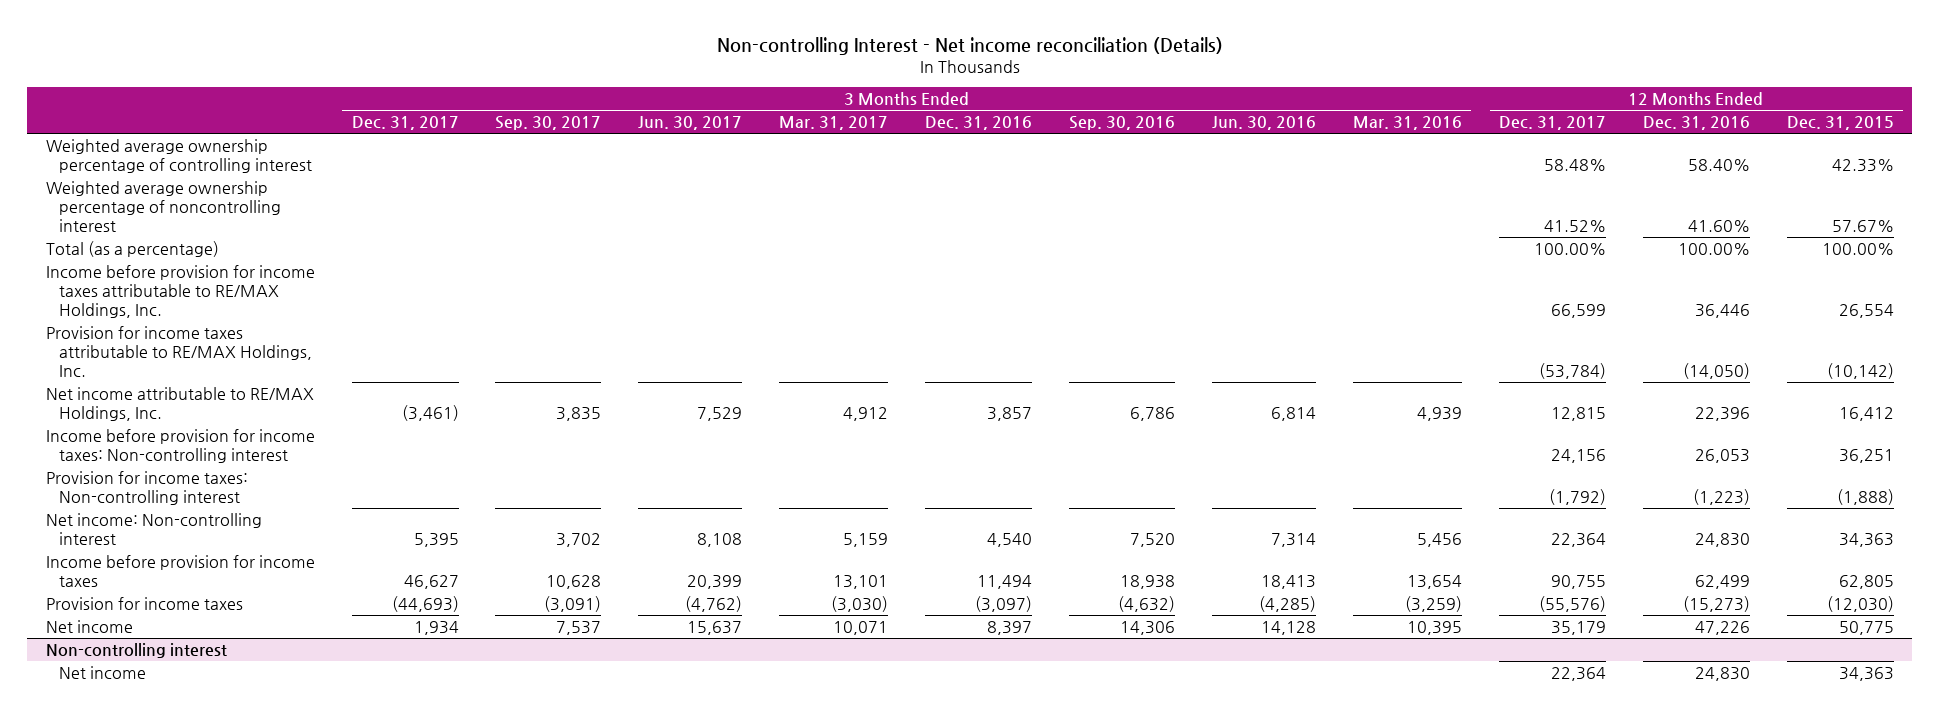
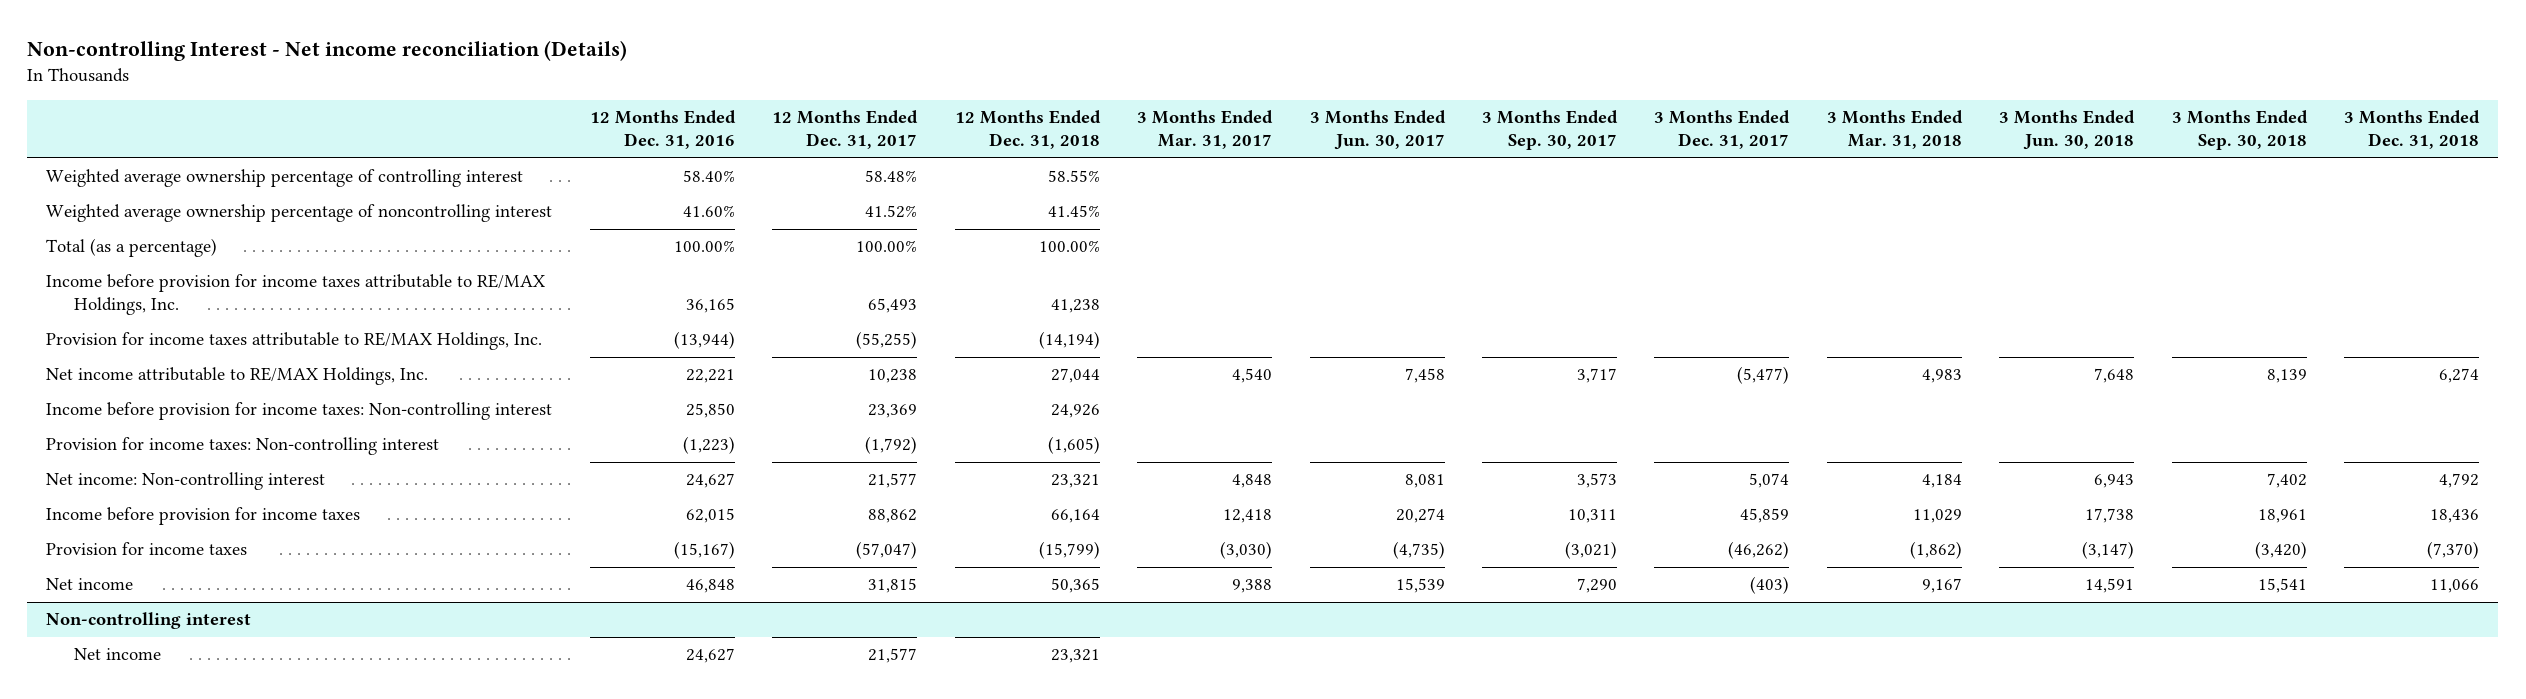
[925,116,1033,131] Dec. 31, 2016 -> none
[1069,116,1176,131] Sep. 30, 2016 -> none
[1212,116,1317,131] Jun. 30, 2016 -> none
[1352,116,1462,131] Mar. 31, 2016 -> none
[1786,116,1894,131] Dec. 31, 2015 -> none
none -> [954,110,1101,150] 12 Months Ended Dec. 31, 2018
none -> [1826,110,1963,150] 3 Months Ended Mar. 31, 2018
none -> [1999,110,2136,151] 3 Months Ended Jun. 30, 2018
none -> [2171,110,2308,151] 3 Months Ended Sep. 30, 2018
none -> [2344,110,2481,150] 3 Months Ended Dec. 31, 2018
[1550,303,1606,318] 66,599 -> [868,298,918,314] 65,493
[1694,303,1750,318] 36,446 -> [685,298,735,314] 36,165
[1538,362,1606,379] (53,784) -> [856,331,918,350] (55,255)
[1682,362,1750,379] (14,050) -> [673,331,735,350] (13,944)
[401,404,459,421] (3,461) -> [1737,366,1790,385] (5,477)
[556,406,602,421] 3,835 -> [1576,368,1617,384] 3,717
[697,406,743,421] 7,529 -> [1404,368,1445,384] 7,458
[843,406,889,421] 4,912 -> [1232,368,1273,384] 4,540
[1550,406,1606,421] 12,815 -> [868,369,918,384] 10,238
[1694,406,1750,421] 22,396 -> [685,369,735,384] 22,221
[1550,448,1606,463] 24,156 -> [868,404,918,419] 23,369
[1694,448,1750,463] 26,053 -> [685,403,735,419] 25,850
[413,532,459,547] 5,395 -> [1749,473,1790,489] 5,074
[556,532,602,547] 3,702 -> [1576,473,1617,489] 3,573
[697,532,743,547] 8,108 -> [1404,474,1445,489] 8,081
[843,532,889,547] 5,159 -> [1232,474,1273,489] 4,848
[1550,532,1606,547] 22,364 -> [868,473,918,489] 21,577
[1694,532,1750,547] 24,830 -> [685,473,735,489] 24,627
[403,574,459,589] 46,627 -> [1740,508,1790,524] 45,859
[546,574,602,589] 10,628 -> [1567,509,1617,524] 10,311
[687,574,743,589] 20,399 -> [1395,508,1445,524] 20,274
[833,574,889,589] 13,101 -> [1223,509,1273,524] 12,418
[1550,574,1606,589] 90,755 -> [868,509,918,524] 88,862
[1694,574,1750,589] 62,499 -> [685,508,735,524] 62,015
[391,595,459,612] (44,693) -> [1728,541,1790,560] (46,262)
[544,595,602,612] (3,091) -> [1564,541,1617,560] (3,021)
[685,595,743,612] (4,762) -> [1392,541,1445,560] (4,735)
[1538,595,1606,612] (55,576) -> [856,541,918,560] (57,047)
[1682,595,1750,612] (15,273) -> [673,541,735,560] (15,167)
[413,620,459,635] 1,934 -> [1750,576,1790,595] (403)
[556,620,602,635] 7,537 -> [1576,578,1617,594] 7,290
[687,620,743,635] 15,637 -> [1395,578,1445,594] 15,539
[833,620,889,635] 10,071 -> [1232,579,1273,594] 9,388
[1550,620,1606,635] 35,179 -> [868,578,918,594] 31,815
[1694,620,1750,635] 47,226 -> [685,579,735,594] 46,848
[1550,666,1606,681] 22,364 -> [868,648,918,664] 21,577
[1694,666,1750,681] 24,830 -> [685,648,735,664] 24,627

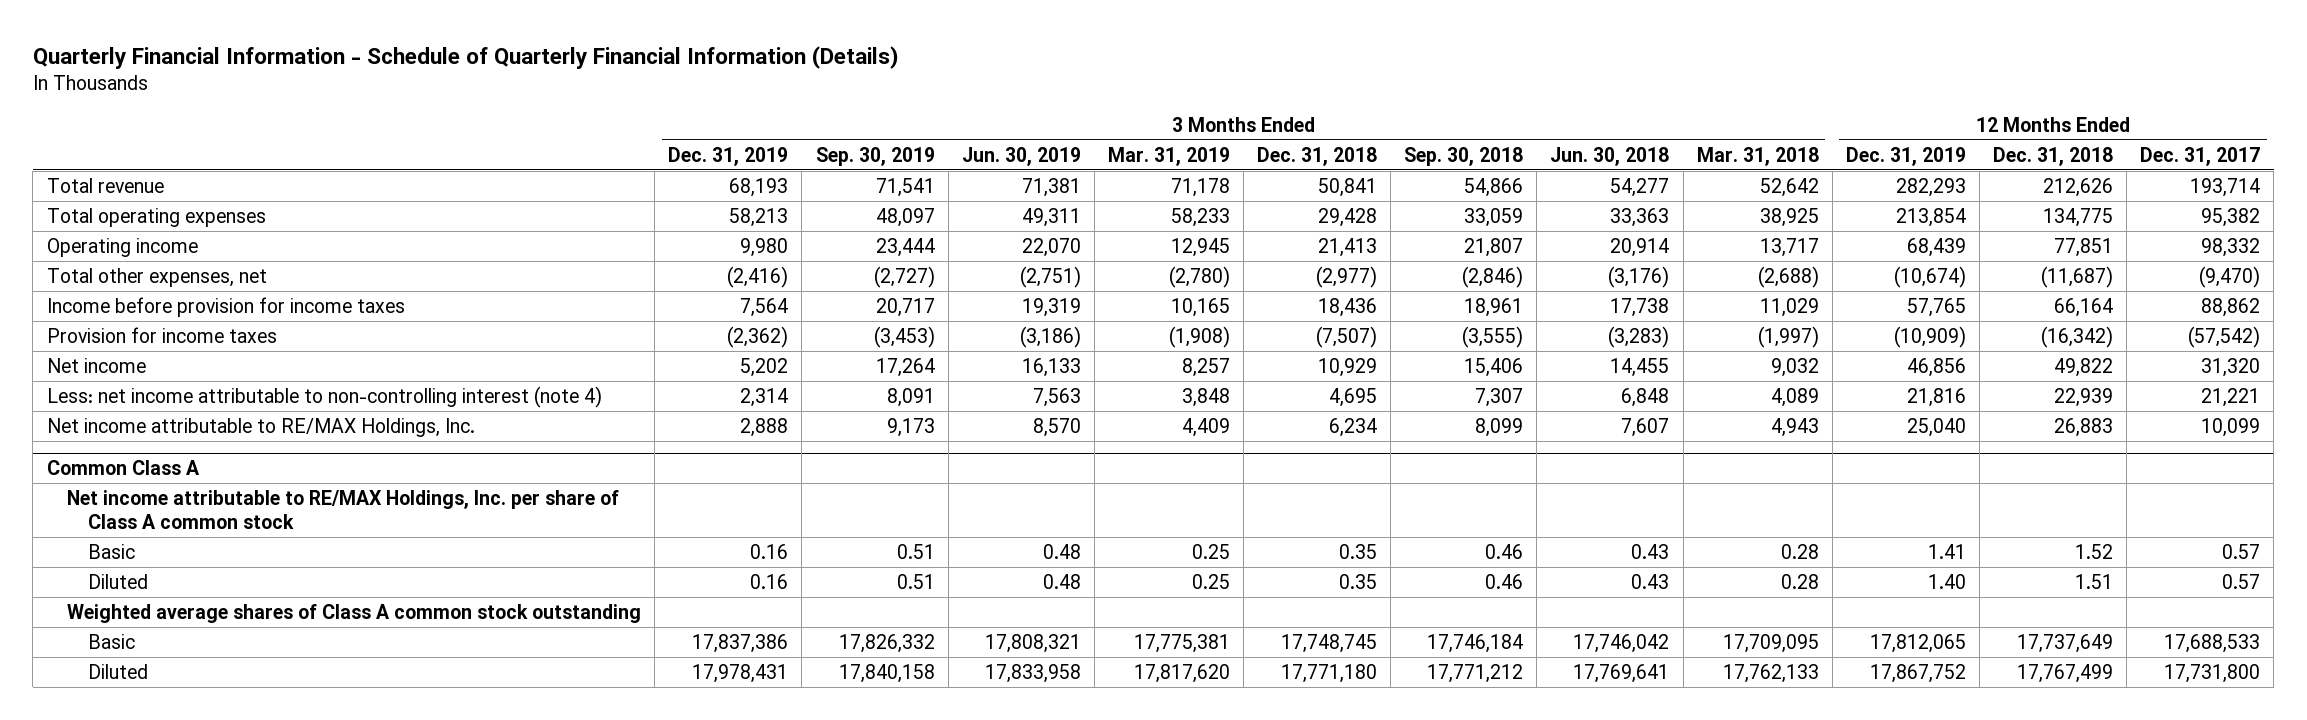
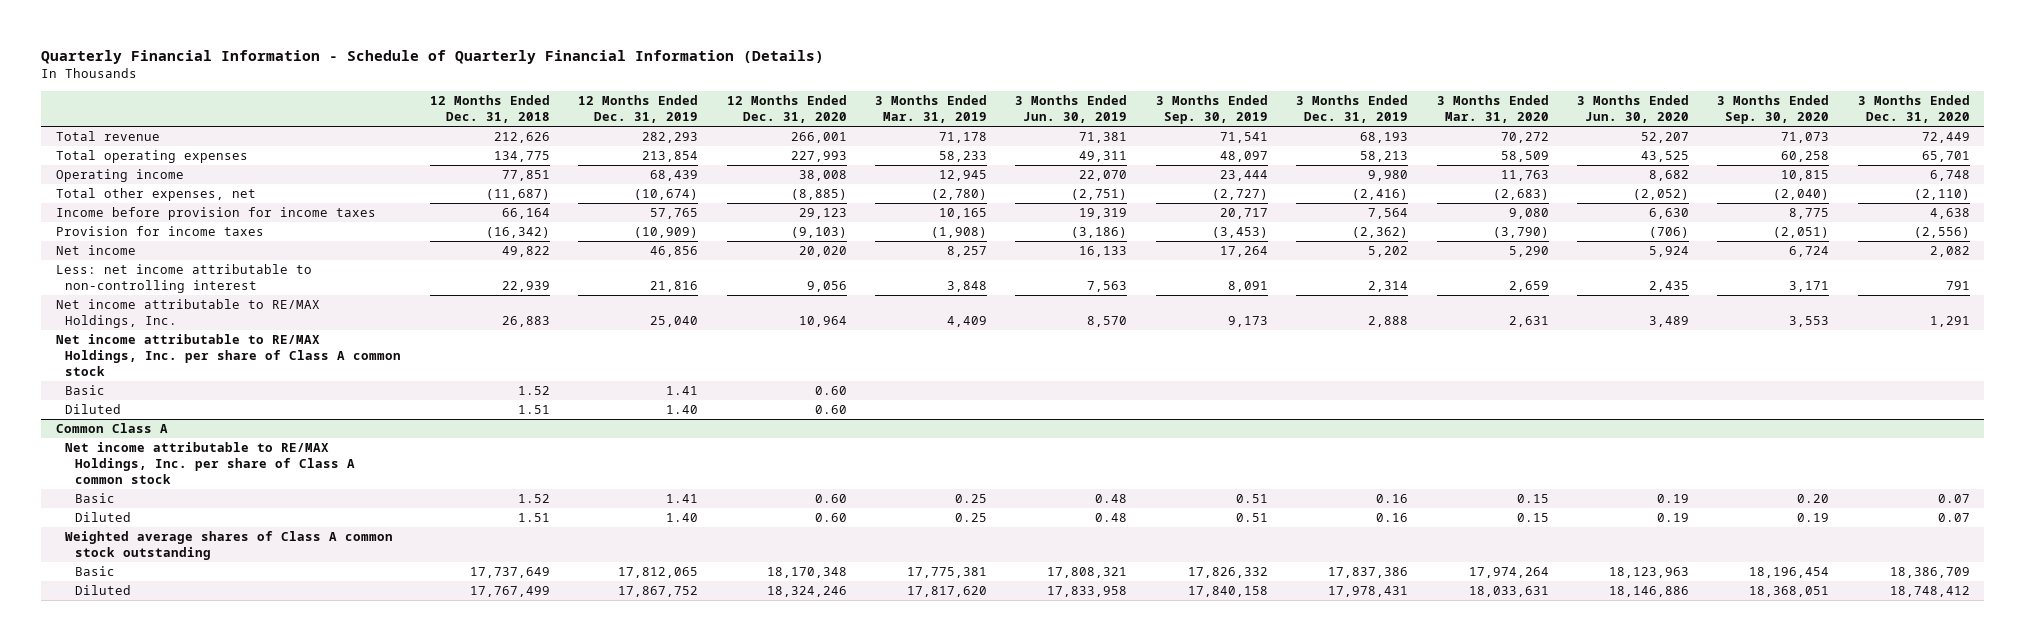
[1257,146,1378,166] Dec. 31, 2018 -> none
[1404,146,1524,166] Sep. 30, 2018 -> none
[1550,146,1670,166] Jun. 30, 2018 -> none
[1696,146,1819,166] Mar. 31, 2018 -> none
[2140,146,2261,166] Dec. 31, 2017 -> none
none -> [726,95,847,124] 12 Months Ended Dec. 31, 2020
none -> [1436,95,1549,124] 3 Months Ended Mar. 31, 2020
none -> [1577,95,1690,124] 3 Months Ended Jun. 30, 2020
none -> [1717,95,1830,125] 3 Months Ended Sep. 30, 2020
none -> [1857,95,1970,124] 3 Months Ended Dec. 31, 2020
[46,385,602,408] Less: net income attributable to non-controlling interest (note 4) -> [55,264,312,294] Less: net income attributable to non-controlling interest
none -> [55,334,402,376] Net income attributable to RE/MAX Holdings, Inc. per share of Class A common stock
none -> [65,385,106,396] Basic
none -> [65,404,122,415] Diluted

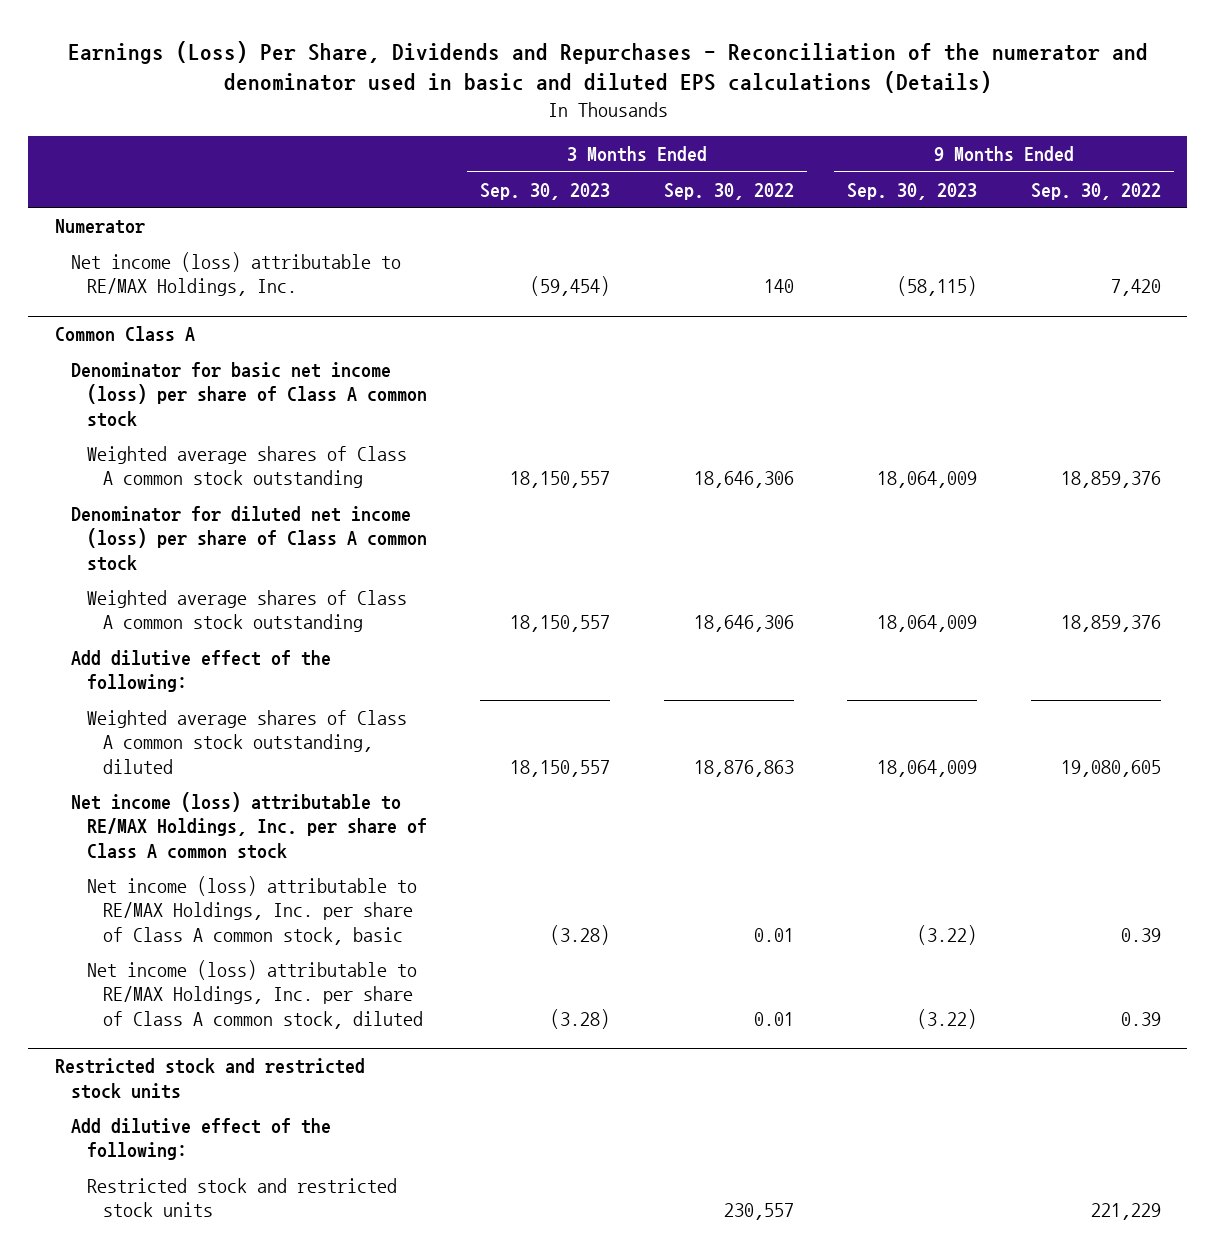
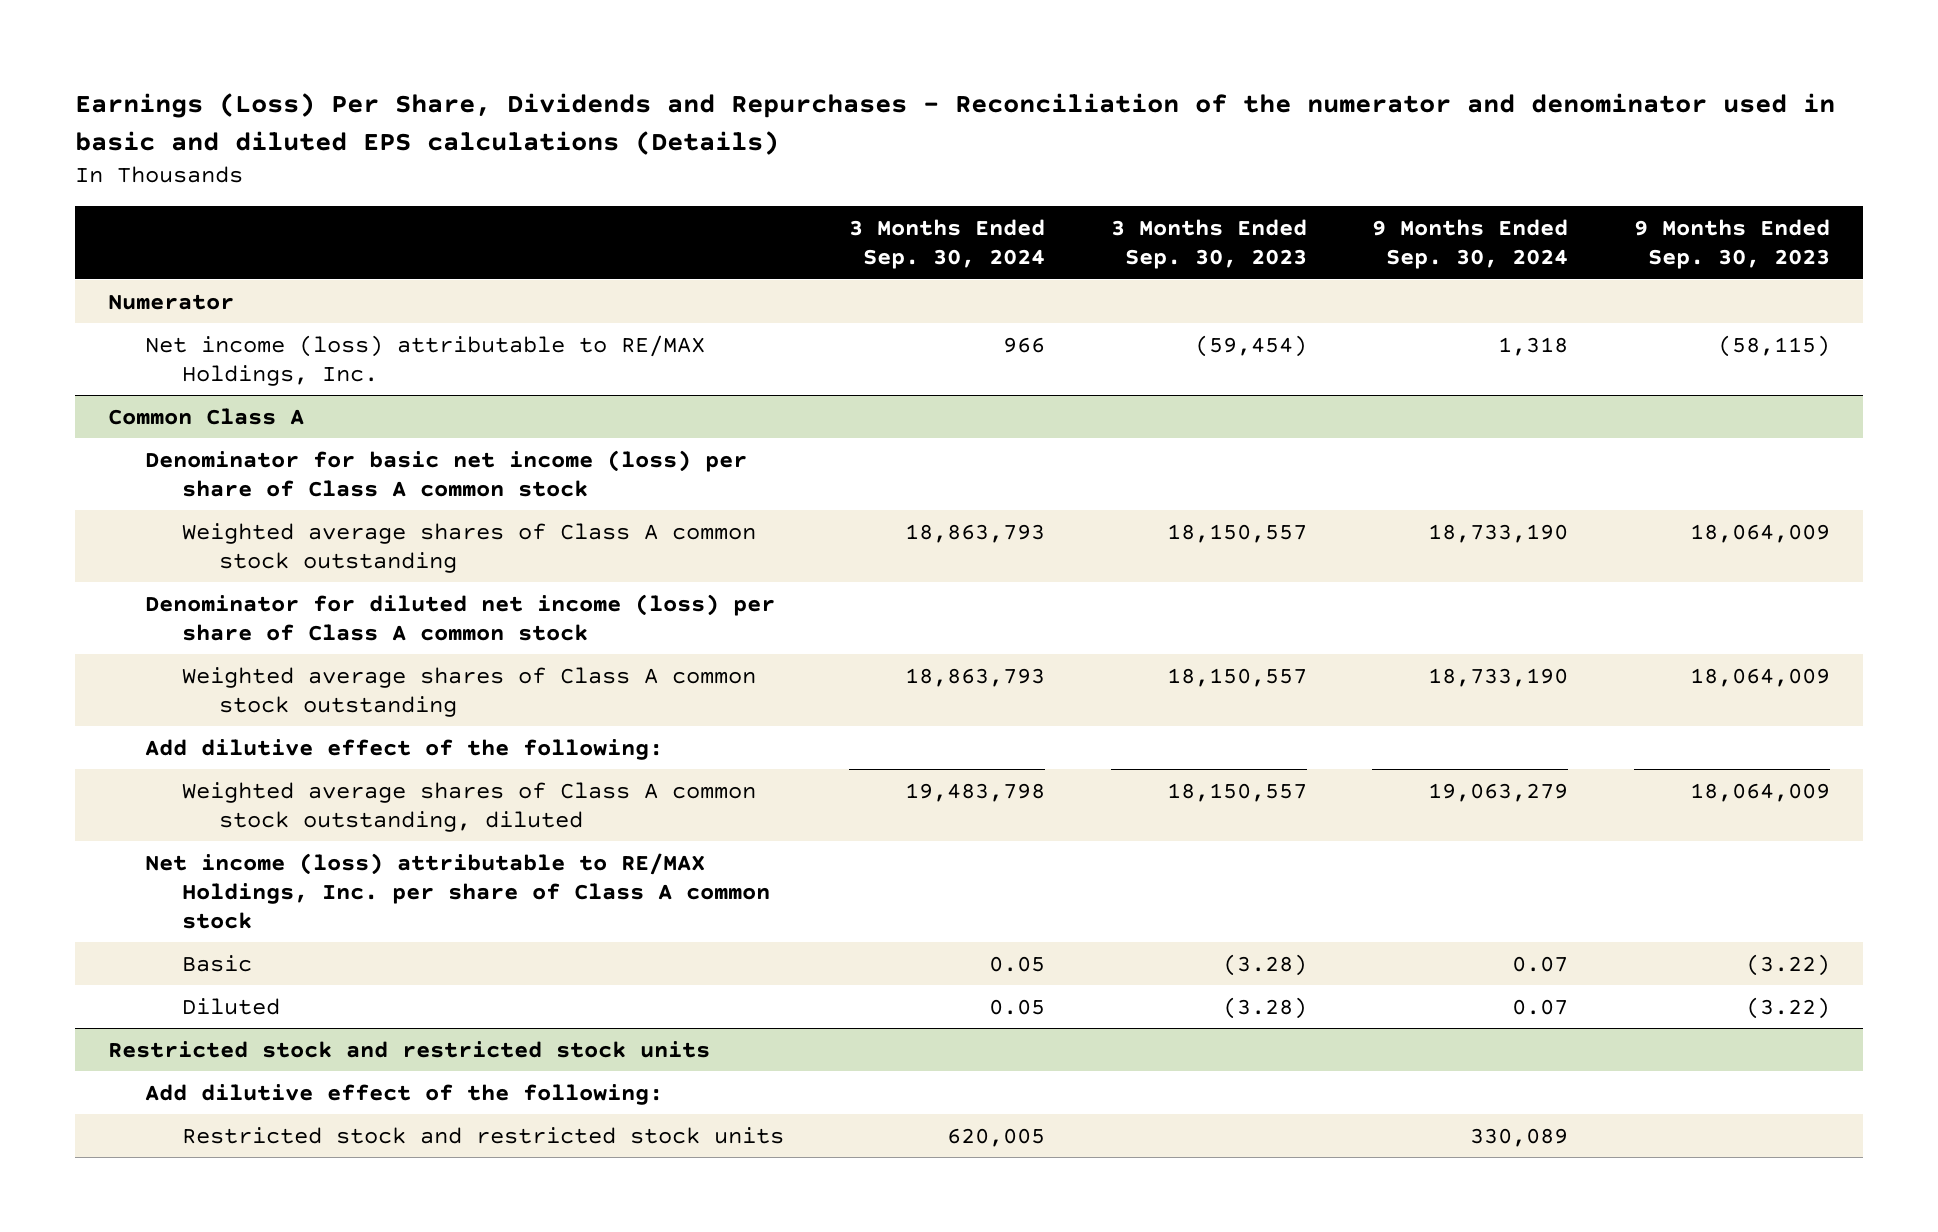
[663,182,794,200] Sep. 30, 2022 -> none
[1030,182,1161,200] Sep. 30, 2022 -> none
none -> [849,219,1046,270] 3 Months Ended Sep. 30, 2024
none -> [1372,219,1569,270] 9 Months Ended Sep. 30, 2024
[87,876,418,945] Net income (loss) attributable to RE/MAX Holdings, Inc. per share of Class A common stock, basic -> [181,954,252,972] Basic
[87,960,424,1029] Net income (loss) attributable to RE/MAX Holdings, Inc. per share of Class A common stock, diluted -> [181,997,280,1015] Diluted

